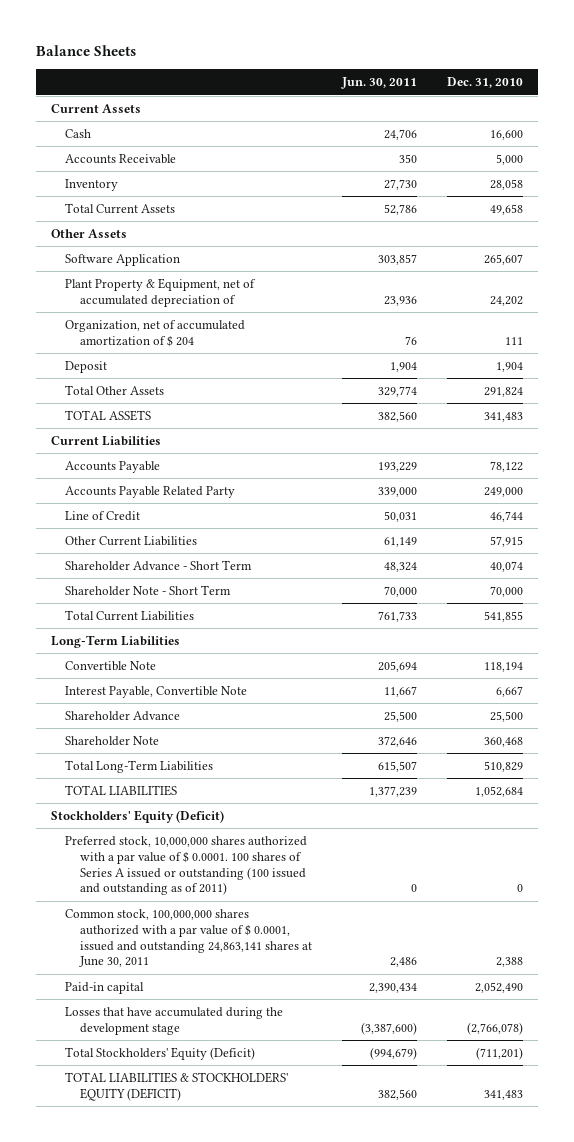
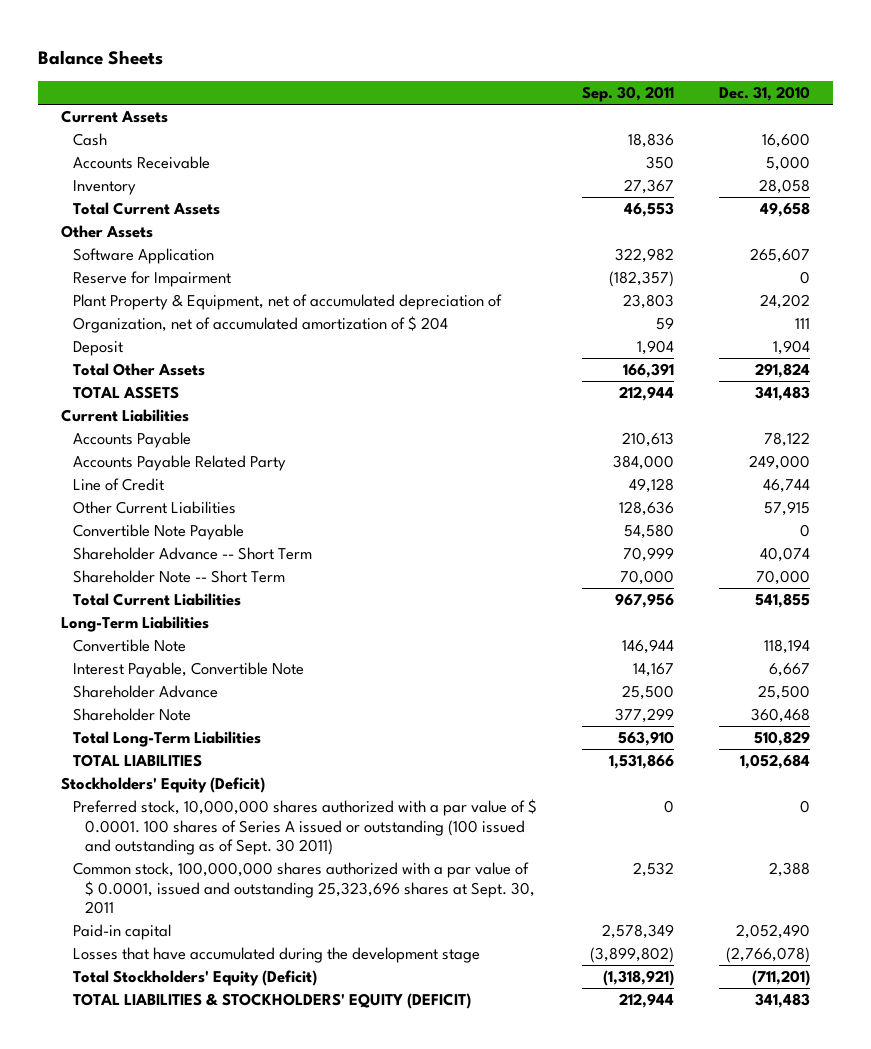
[340,77,417,90] Jun. 30, 2011 -> none
none -> [582,85,675,102] Sep. 30, 2011
none -> [72,271,231,288] Reserve for Impairment
none -> [72,524,244,541] Convertible Note Payable
[65,559,253,571] Shareholder Advance - Short Term -> [72,547,312,561] Shareholder Advance -- Short Term
[65,584,232,596] Shareholder Note - Short Term -> [72,570,285,584] Shareholder Note -- Short Term
[65,835,308,896] Preferred stock, 10,000,000 shares authorized with a par value of $ 0.0001. 100 shares of Series A issued or outstanding (100 issued and outstanding as of 2011) -> [72,799,537,856] Preferred stock, 10,000,000 shares authorized with a par value of $ 0.0001. 100 shares of Series A issued or outstanding (100 issued and outstanding as of Sept. 30 2011)
[65,908,312,968] Common stock, 100,000,000 shares authorized with a par value of $ 0.0001, issued and outstanding 24,863,141 shares at June 30, 2011 -> [72,862,535,915] Common stock, 100,000,000 shares authorized with a par value of $ 0.0001, issued and outstanding 25,323,696 shares at Sept. 30, 2011

